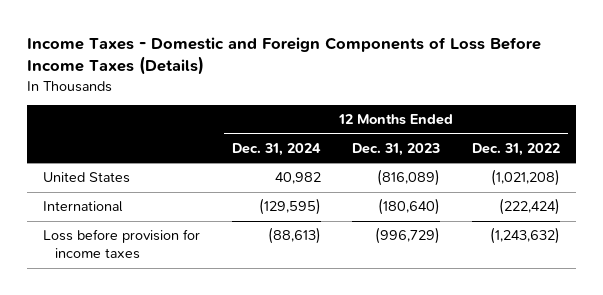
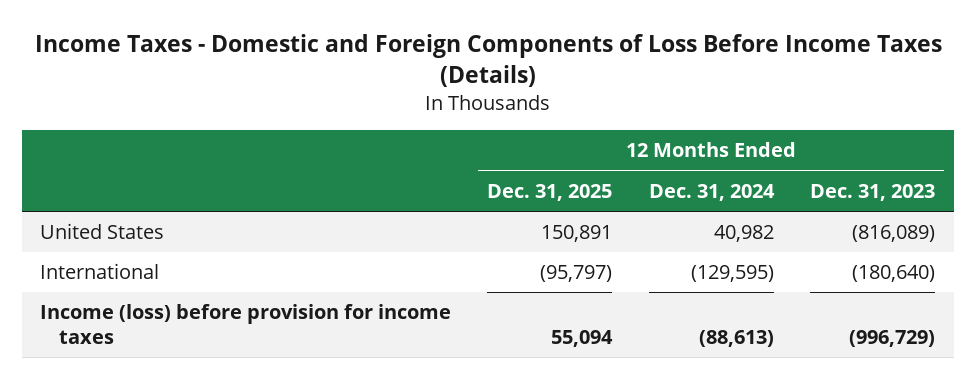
[471,142,560,156] Dec. 31, 2022 -> none
none -> [487,183,613,201] Dec. 31, 2025
[42,229,200,259] Loss before provision for income taxes -> [39,304,451,345] Income (loss) before provision for income taxes

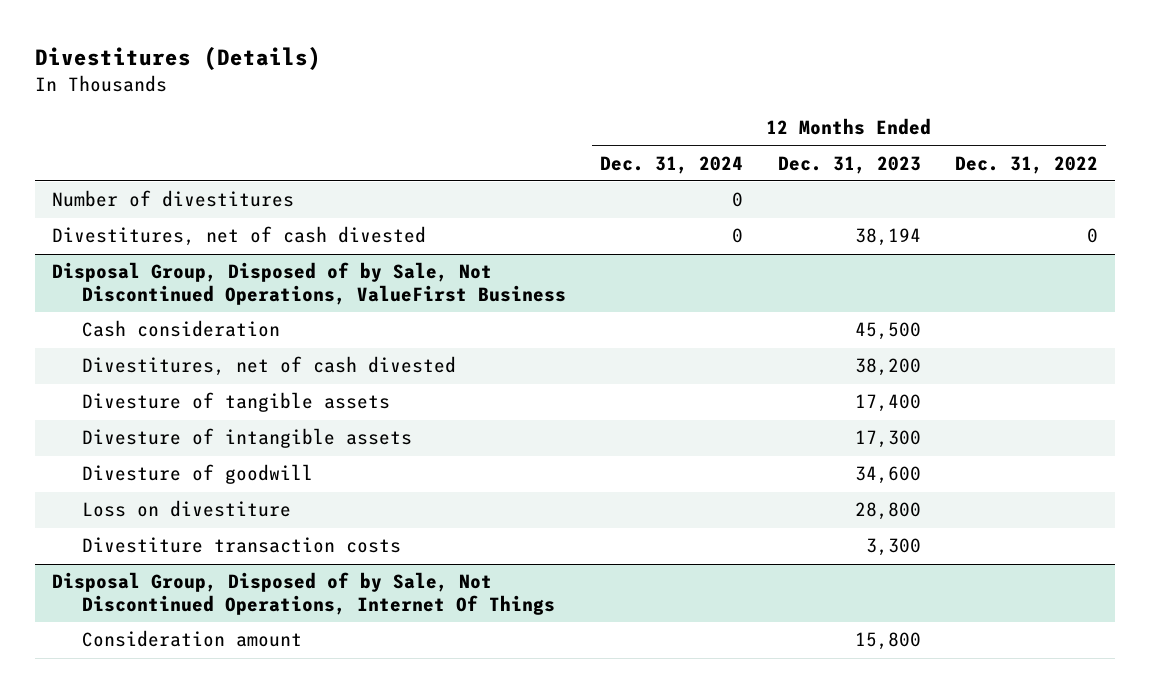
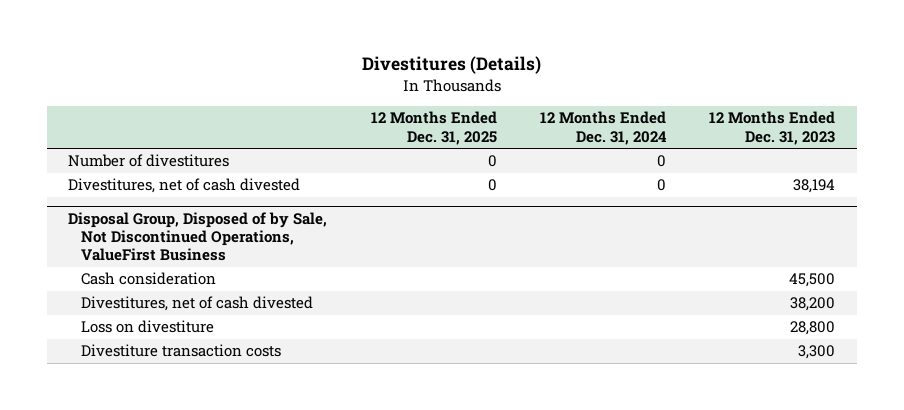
[954,155,1098,174] Dec. 31, 2022 -> none
none -> [370,111,497,145] 12 Months Ended Dec. 31, 2025
[82,392,391,413] Divesture of tangible assets -> none
[82,428,413,449] Divesture of intangible assets -> none
[82,464,314,485] Divesture of goodwill -> none
[52,572,556,615] Disposal Group, Disposed of by Sale, Not Discontinued Operations, Internet Of Things -> none
[82,630,303,648] Consideration amount -> none

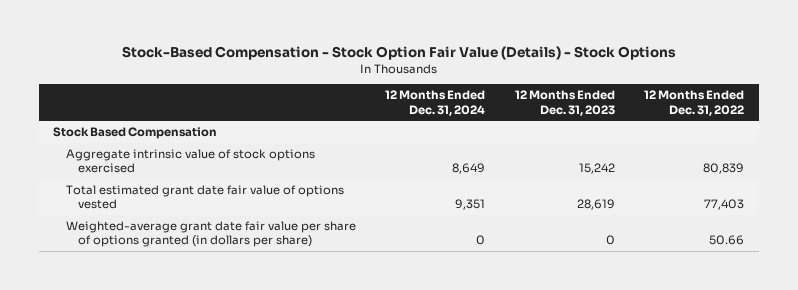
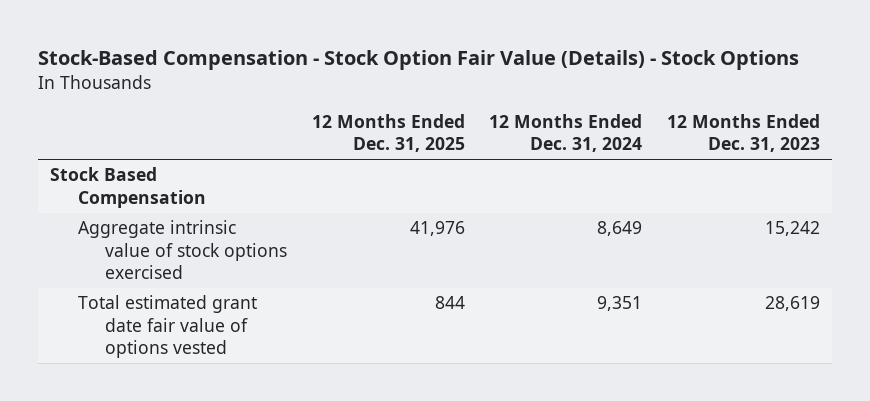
[644,90,745,116] 12 Months Ended Dec. 31, 2022 -> none
none -> [311,113,465,153] 12 Months Ended Dec. 31, 2025
[65,221,356,248] Weighted-average grant date fair value per share of options granted (in dollars per share) -> none

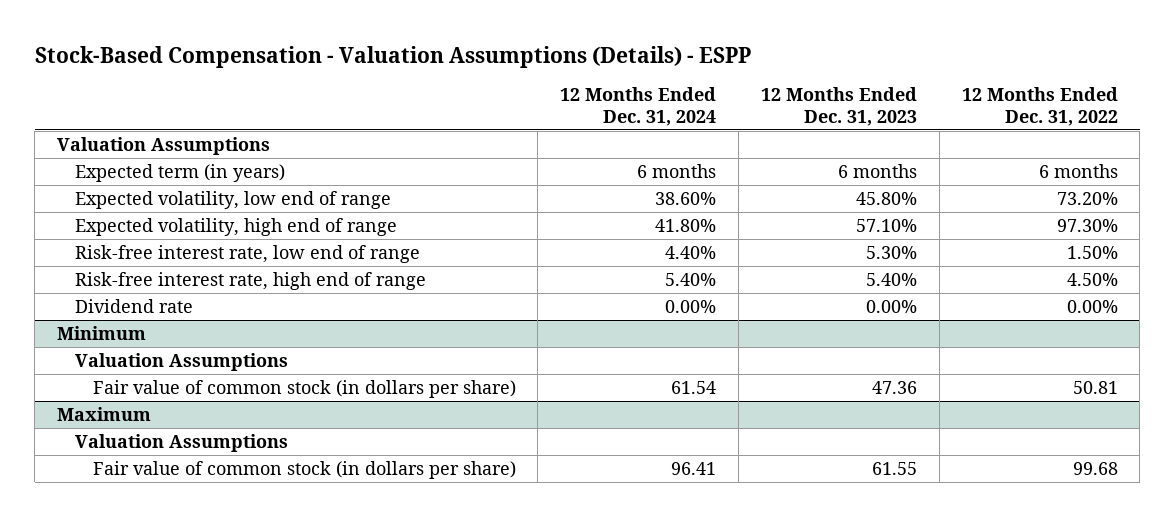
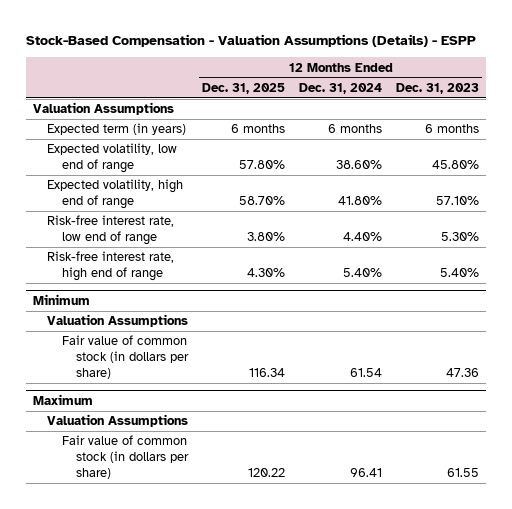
[961,86,1118,126] 12 Months Ended Dec. 31, 2022 -> none
none -> [202,83,286,95] Dec. 31, 2025
[74,298,193,313] Dividend rate -> none

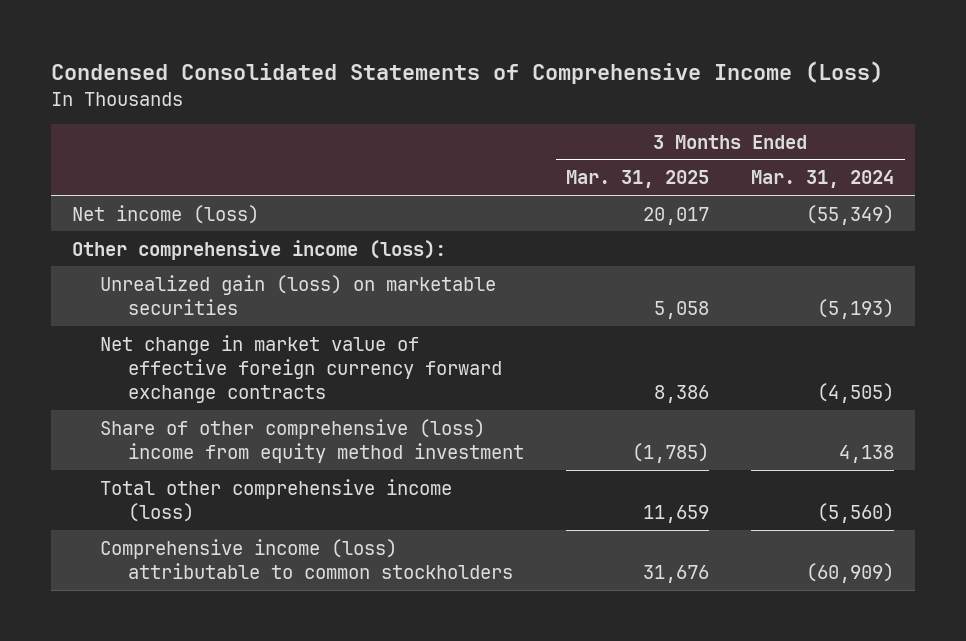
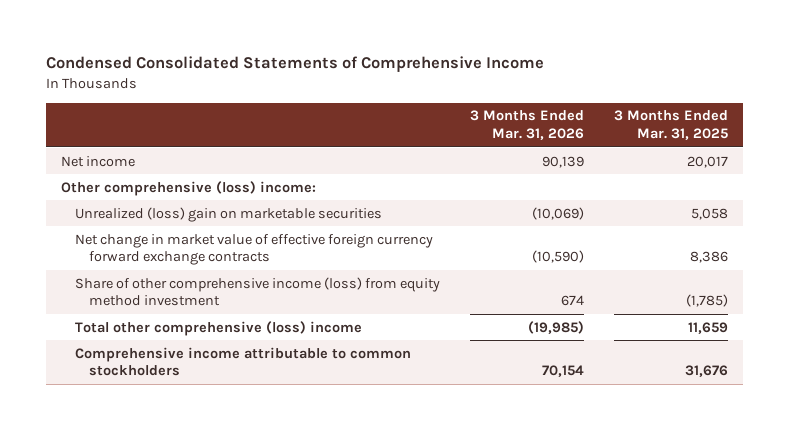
[50,61,883,85] Condensed Consolidated Statements of Comprehensive Income (Loss) -> [45,56,544,73] Condensed Consolidated Statements of Comprehensive Income
[751,170,895,189] Mar. 31, 2024 -> none
none -> [469,110,584,141] 3 Months Ended Mar. 31, 2026
[71,204,259,224] Net income (loss) -> [60,155,135,167] Net income
[71,239,446,260] Other comprehensive income (loss): -> [60,180,316,196] Other comprehensive (loss) income:
[100,274,497,315] Unrealized gain (loss) on marketable securities -> [74,206,382,222] Unrealized (loss) gain on marketable securities
[100,418,525,463] Share of other comprehensive (loss) income from equity method investment -> [74,276,440,307] Share of other comprehensive income (loss) from equity method investment
[100,478,453,522] Total other comprehensive income (loss) -> [74,320,362,336] Total other comprehensive (loss) income
[100,538,514,579] Comprehensive income (loss) attributable to common stockholders -> [74,346,411,377] Comprehensive income attributable to common stockholders

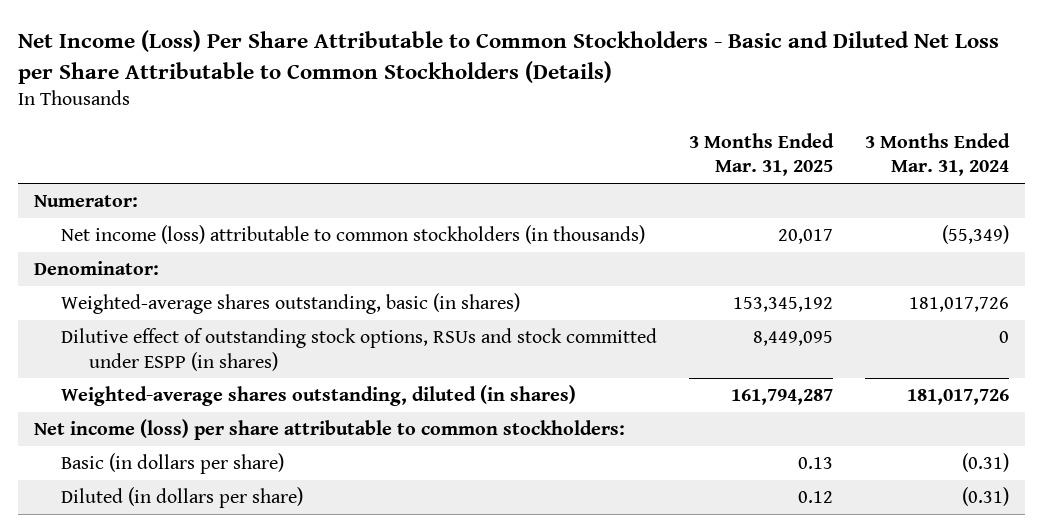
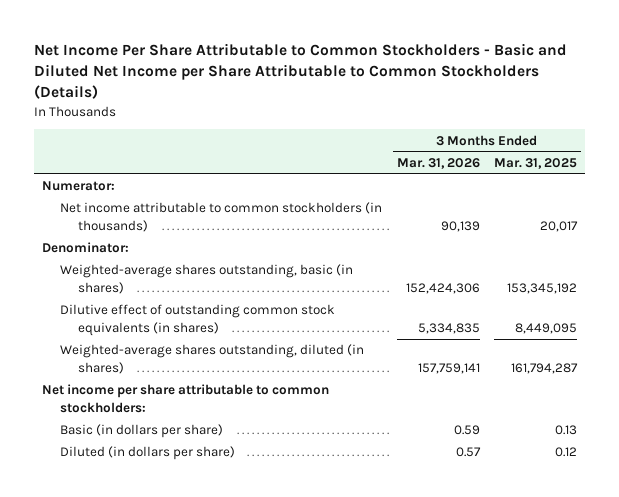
[17,30,999,84] Net Income (Loss) Per Share Attributable to Common Stockholders - Basic and Diluted Net Loss per Share Attributable to Common Stockholders (Details) -> [34,43,568,100] Net Income Per Share Attributable to Common Stockholders - Basic and Diluted Net Income per Share Attributable to Common Stockholders (Details)
[865,132,1011,177] 3 Months Ended Mar. 31, 2024 -> none
none -> [396,157,480,169] Mar. 31, 2026
[61,225,646,245] Net income (loss) attributable to common stockholders (in thousands) -> [59,202,382,232] Net income attributable to common stockholders (in thousands)
[61,328,658,371] Dilutive effect of outstanding stock options, RSUs and stock committed under ESPP (in shares) -> [59,304,335,336] Dilutive effect of outstanding common stock equivalents (in shares)
[33,419,625,441] Net income (loss) per share attributable to common stockholders: -> [41,384,329,413] Net income per share attributable to common stockholders:

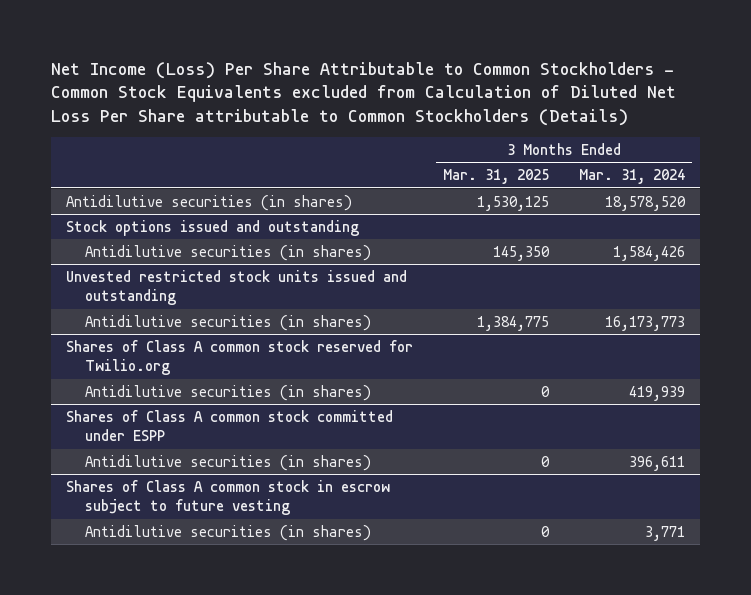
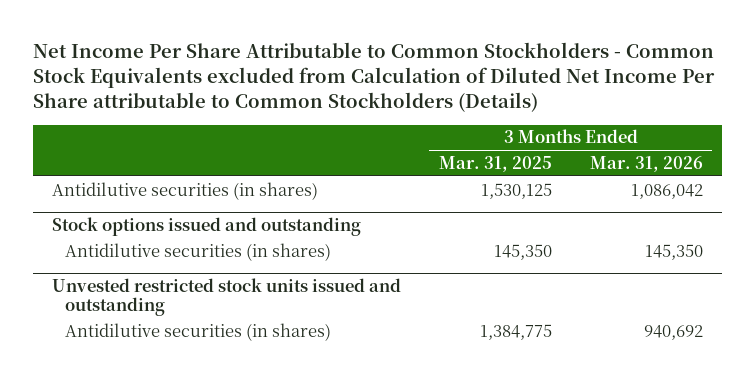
[51,61,677,126] Net Income (Loss) Per Share Attributable to Common Stockholders - Common Stock Equivalents excluded from Calculation of Diluted Net Loss Per Share attributable to Common Stockholders (Details) -> [32,41,715,113] Net Income Per Share Attributable to Common Stockholders - Common Stock Equivalents excluded from Calculation of Diluted Net Income Per Share attributable to Common Stockholders (Details)
[579,169,686,185] Mar. 31, 2024 -> none
none -> [589,155,703,172] Mar. 31, 2026
[66,339,414,376] Shares of Class A common stock reserved for Twilio.org -> none
[85,384,372,401] Antidilutive securities (in shares) -> none
[66,409,394,442] Shares of Class A common stock committed under ESPP -> none
[85,454,372,471] Antidilutive securities (in shares) -> none
[66,479,391,516] Shares of Class A common stock in escrow subject to future vesting -> none
[85,524,372,541] Antidilutive securities (in shares) -> none

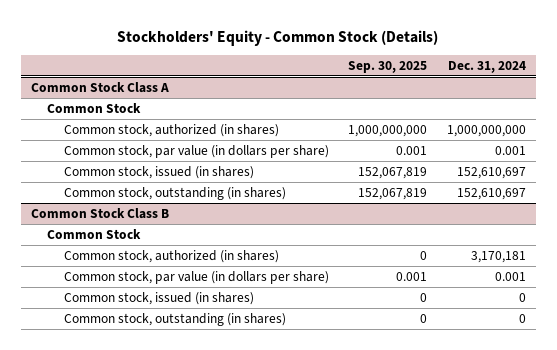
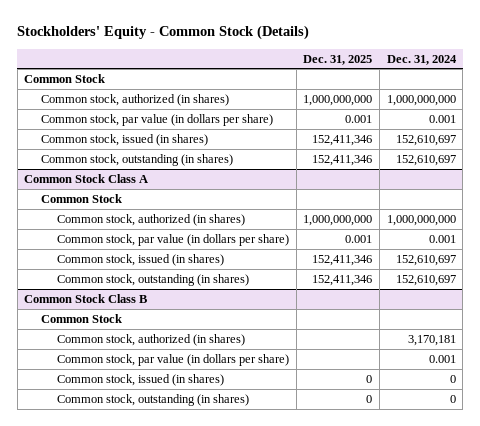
[348,61,428,74] Sep. 30, 2025 -> none
none -> [303,54,373,65] Dec. 31, 2025
none -> [24,73,106,83] Common Stock
none -> [40,93,229,106] Common stock, authorized (in shares)
none -> [40,113,273,126] Common stock, par value (in dollars per share)
none -> [40,133,208,146] Common stock, issued (in shares)
none -> [40,153,233,166] Common stock, outstanding (in shares)

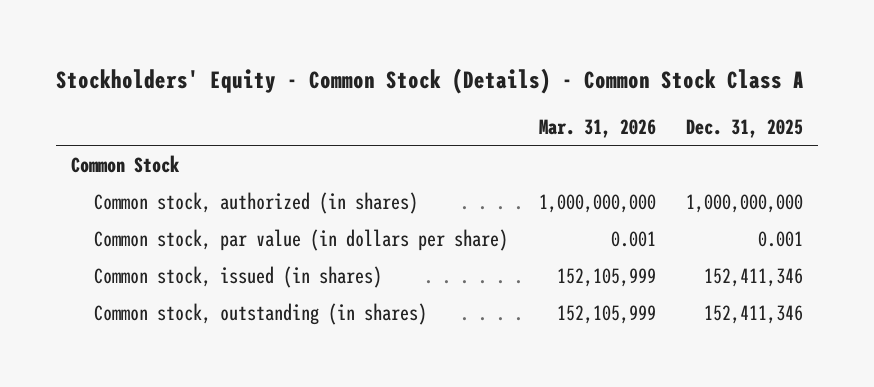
[17,25,310,41] Stockholders' Equity - Common Stock (Details) -> [55,67,804,94] Stockholders' Equity - Common Stock (Details) - Common Stock Class A
[386,54,457,65] Dec. 31, 2024 -> none
none -> [538,118,656,138] Mar. 31, 2026
[24,173,149,183] Common Stock Class A -> none
[40,193,122,203] Common Stock -> none
[56,213,245,226] Common stock, authorized (in shares) -> none
[56,233,289,246] Common stock, par value (in dollars per share) -> none
[56,253,224,266] Common stock, issued (in shares) -> none
[56,273,249,286] Common stock, outstanding (in shares) -> none
[24,293,148,303] Common Stock Class B -> none
[40,313,122,323] Common Stock -> none
[56,333,245,346] Common stock, authorized (in shares) -> none
[56,353,289,366] Common stock, par value (in dollars per share) -> none
[56,373,224,386] Common stock, issued (in shares) -> none
[56,393,249,406] Common stock, outstanding (in shares) -> none

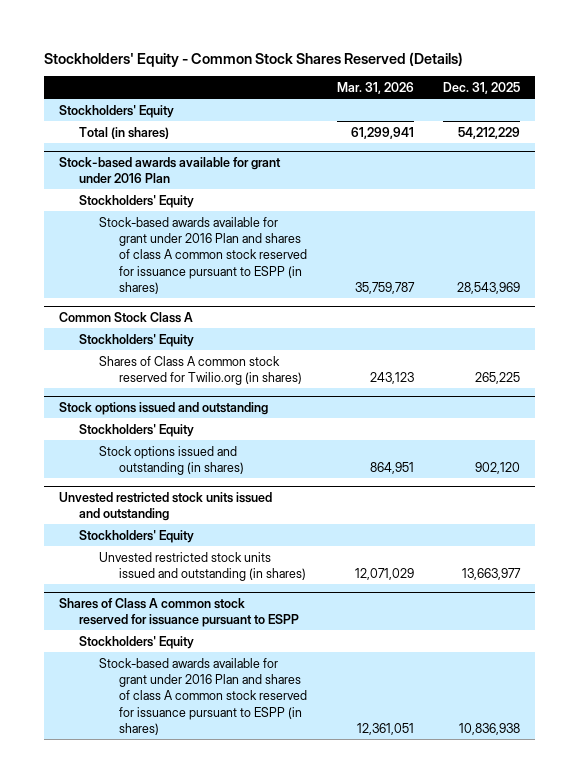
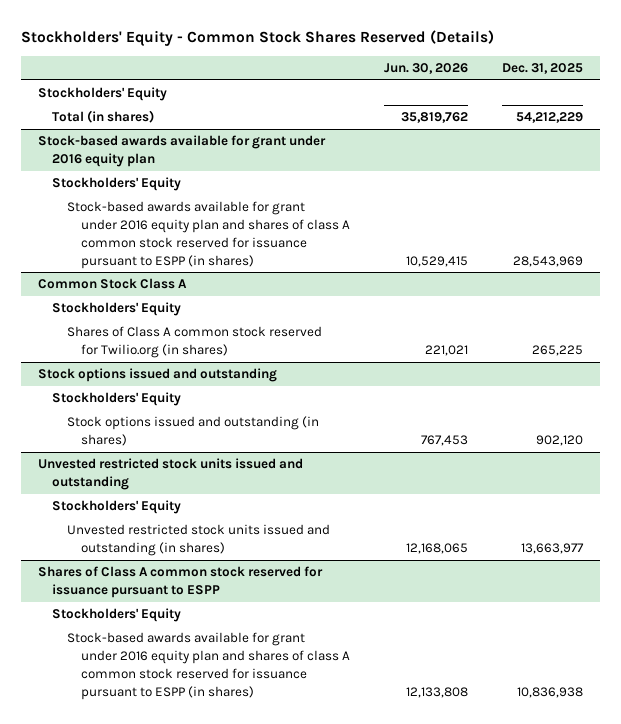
[336,81,414,94] Mar. 31, 2026 -> none
none -> [384,62,469,74] Jun. 30, 2026
[58,156,281,184] Stock-based awards available for grant under 2016 Plan -> [37,135,326,168] Stock-based awards available for grant under 2016 equity plan
[98,216,307,294] Stock-based awards available for grant under 2016 Plan and shares of class A common stock reserved for issuance pursuant to ESPP (in shares) -> [66,201,351,269] Stock-based awards available for grant under 2016 equity plan and shares of class A common stock reserved for issuance pursuant to ESPP (in shares)
[98,657,307,735] Stock-based awards available for grant under 2016 Plan and shares of class A common stock reserved for issuance pursuant to ESPP (in shares) -> [66,632,351,700] Stock-based awards available for grant under 2016 equity plan and shares of class A common stock reserved for issuance pursuant to ESPP (in shares)

